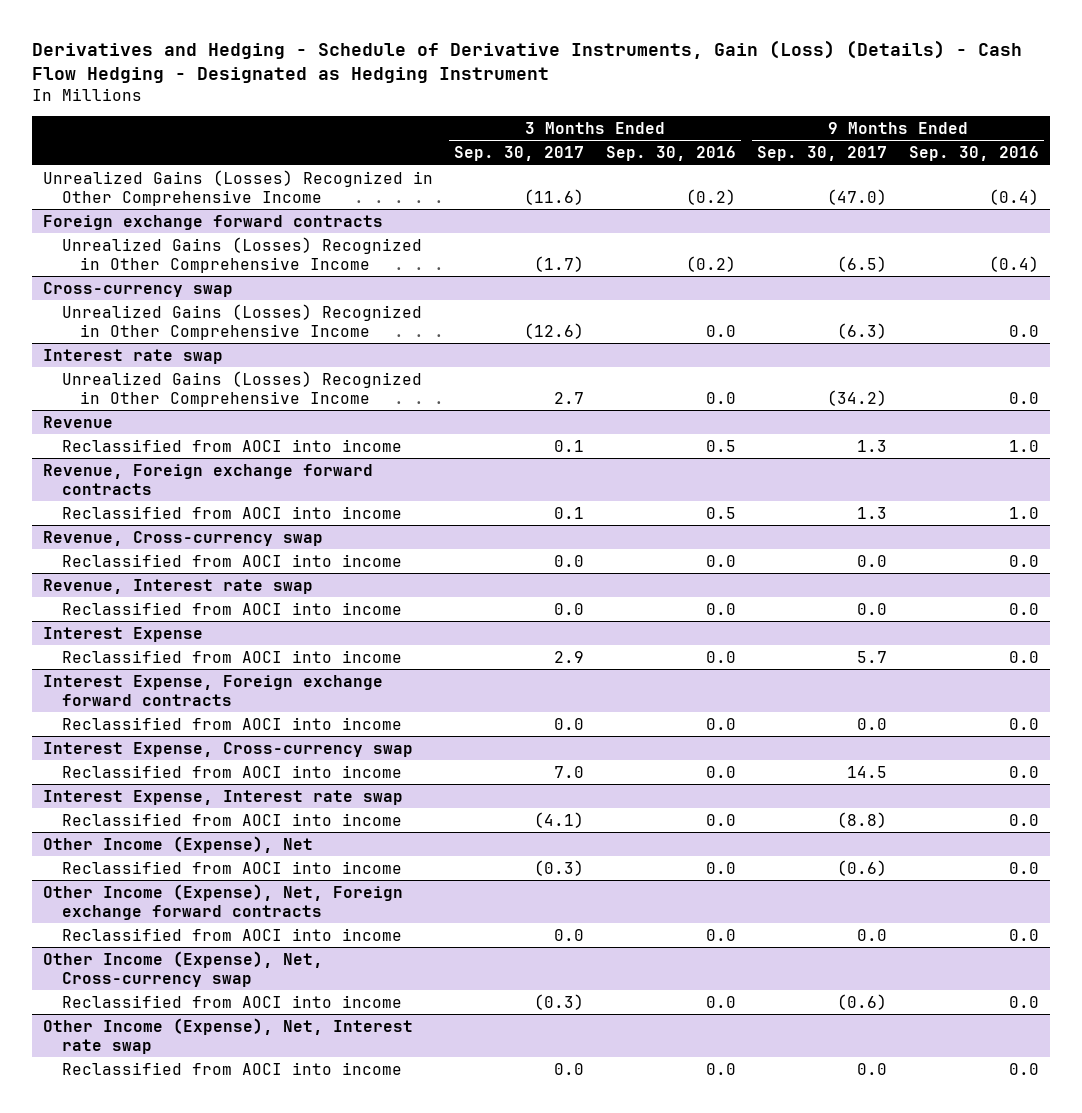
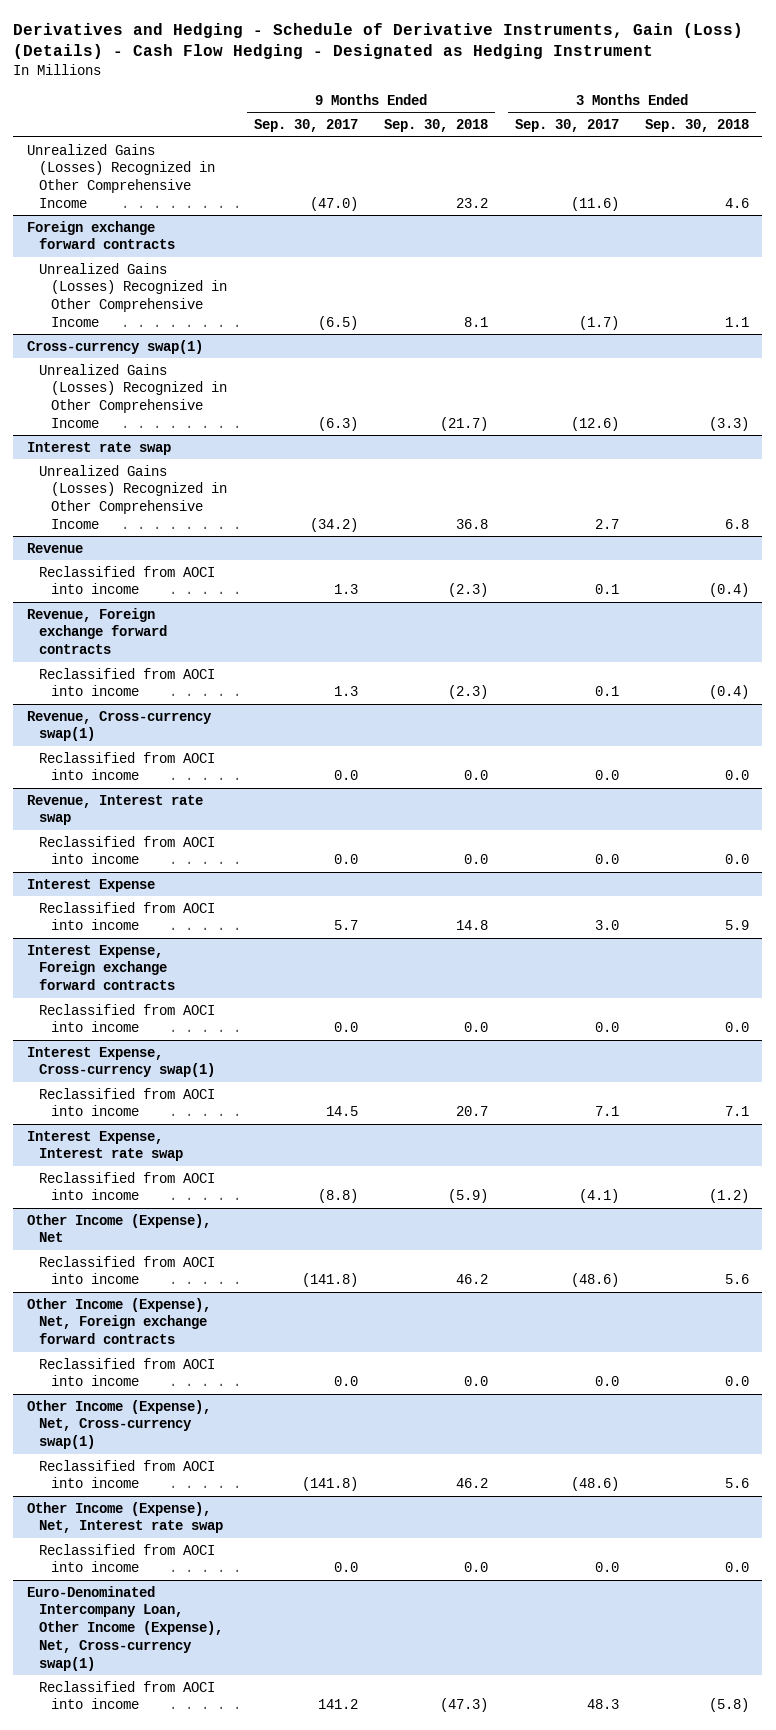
[605,146,736,162] Sep. 30, 2016 -> none
[908,146,1039,162] Sep. 30, 2016 -> none
none -> [384,119,489,133] Sep. 30, 2018
none -> [645,119,750,133] Sep. 30, 2018
[42,281,233,297] Cross-currency swap -> [26,339,203,354] Cross-currency swap(1)
[42,530,323,546] Revenue, Cross-currency swap -> [26,710,212,742] Revenue, Cross-currency swap(1)
[554,650,585,663] 2.9 -> [594,920,619,931] 3.0
[42,741,413,757] Interest Expense, Cross-currency swap -> [26,1046,216,1078] Interest Expense, Cross-currency swap(1)
[554,765,585,778] 7.0 -> [594,1106,619,1117] 7.1
[534,859,585,876] (0.3) -> [570,1273,619,1288] (48.6)
[837,859,888,876] (0.6) -> [301,1273,358,1288] (141.8)
[42,950,323,987] Other Income (Expense), Net, Cross-currency swap -> [26,1399,211,1450] Other Income (Expense), Net, Cross-currency swap(1)
[534,993,585,1010] (0.3) -> [570,1477,619,1492] (48.6)
[837,993,888,1010] (0.6) -> [301,1477,358,1492] (141.8)
none -> [26,1585,224,1671] Euro-Denominated Intercompany Loan, Other Income (Expense), Net, Cross-currency swap(1)
none -> [39,1680,216,1710] Reclassified from AOCI into income

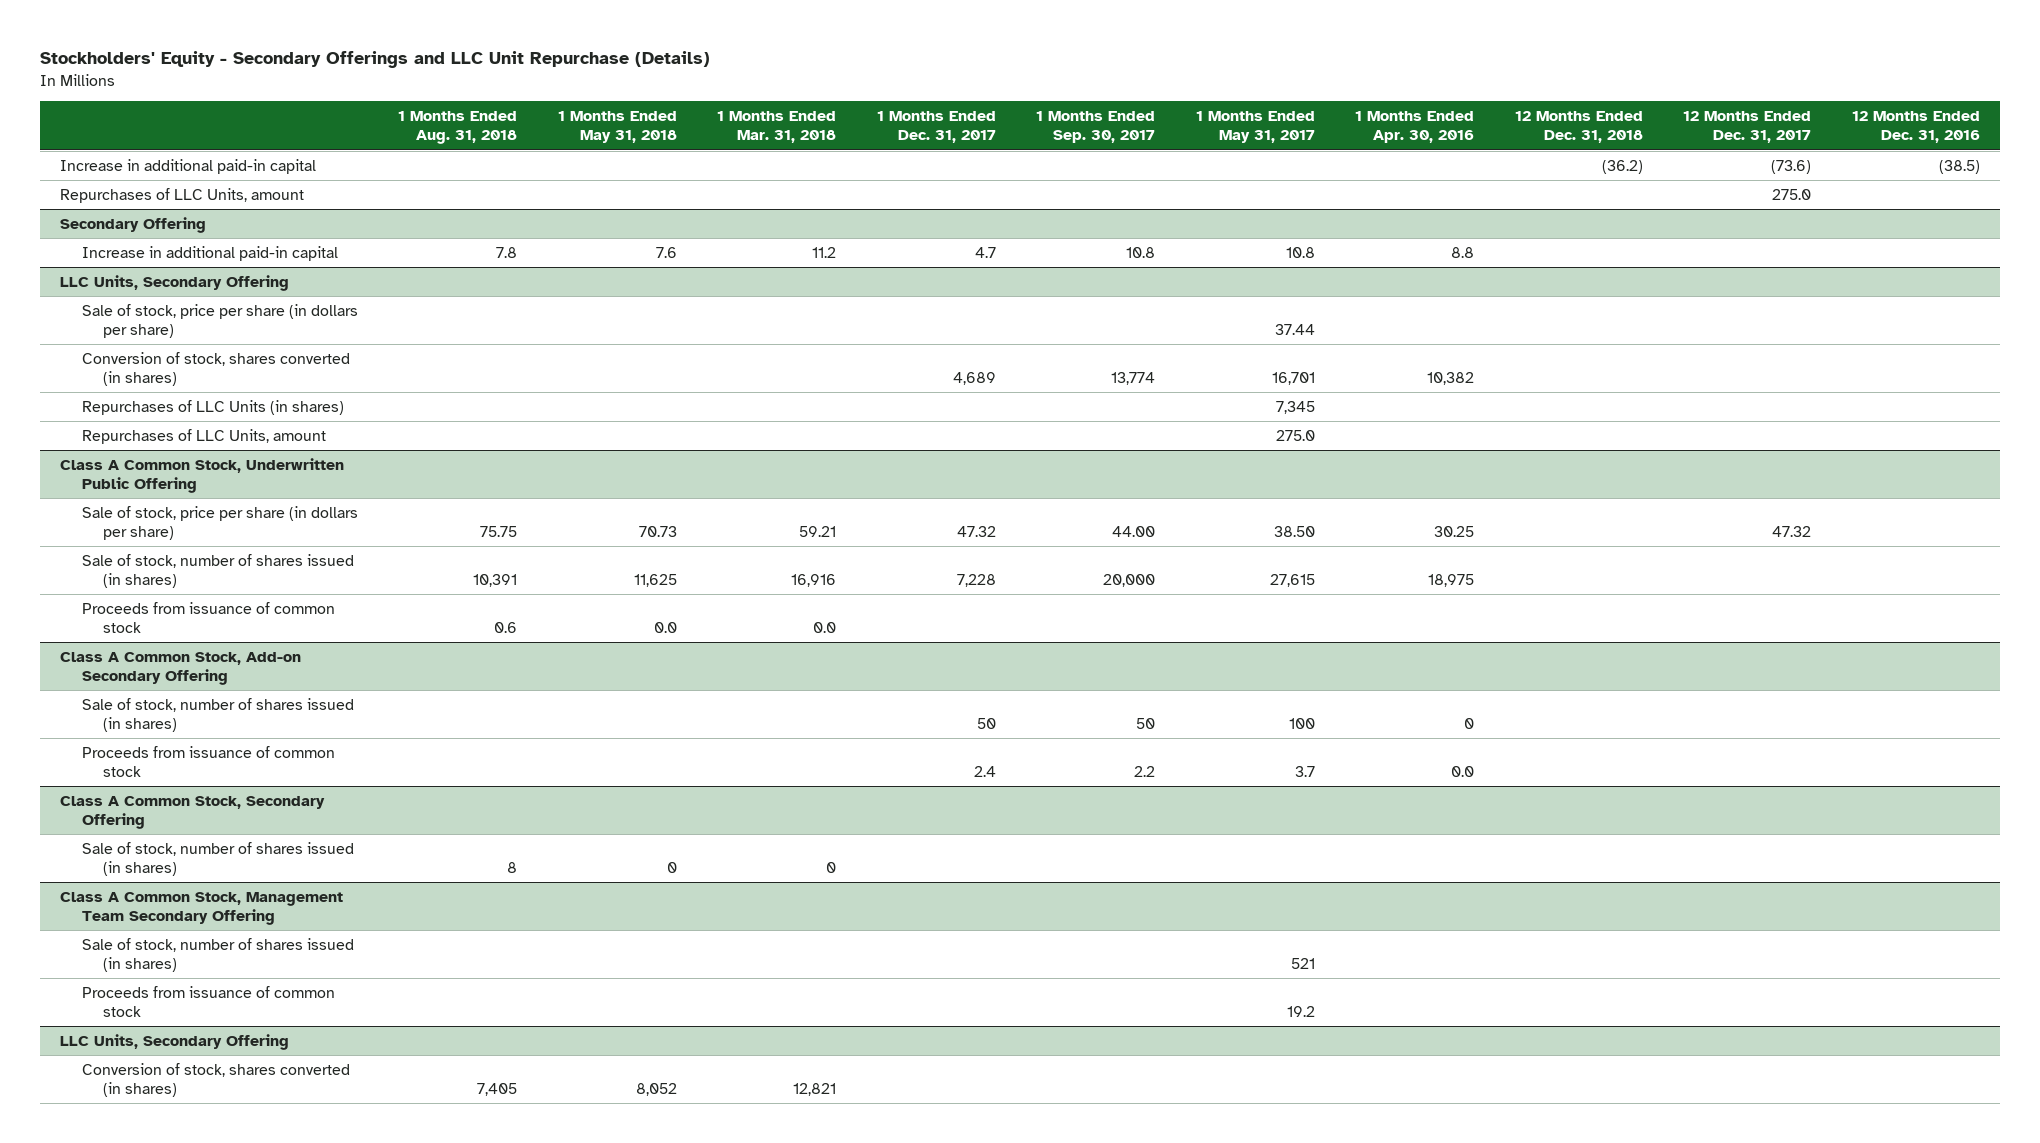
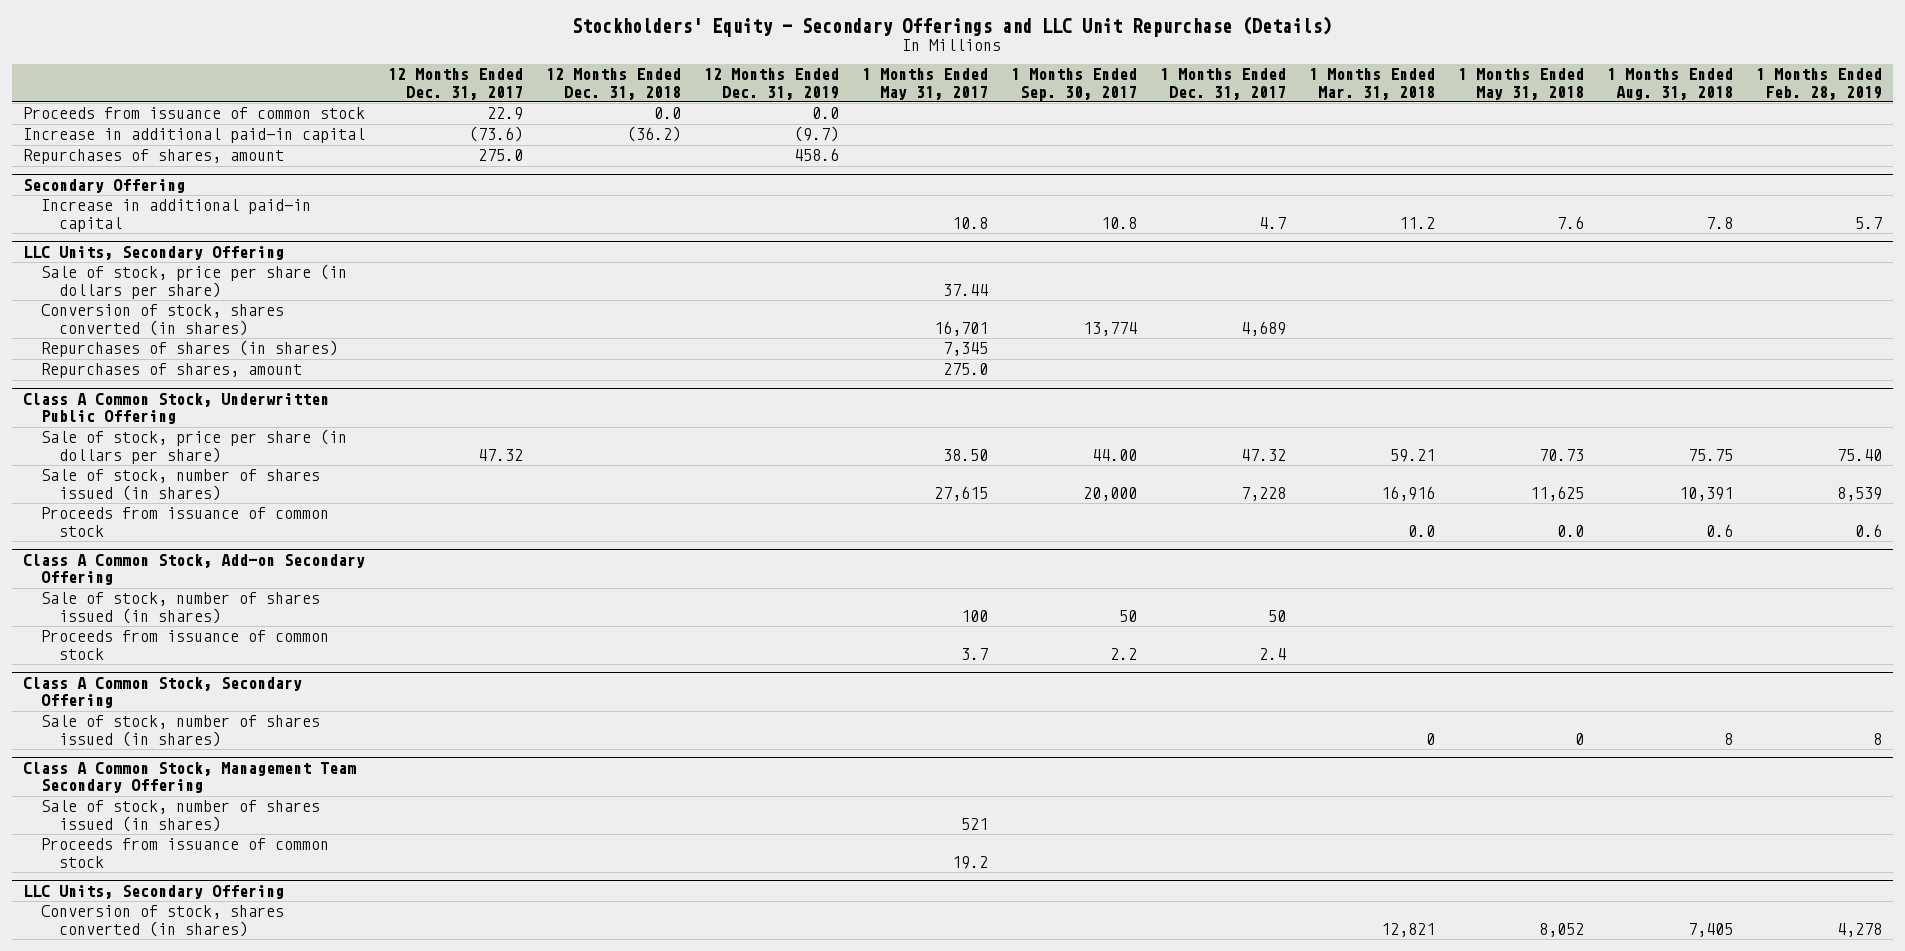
[1355,111,1475,144] 1 Months Ended Apr. 30, 2016 -> none
[1851,111,1980,144] 12 Months Ended Dec. 31, 2016 -> none
none -> [704,68,840,100] 12 Months Ended Dec. 31, 2019
none -> [1755,68,1882,100] 1 Months Ended Feb. 28, 2019
none -> [23,107,366,120] Proceeds from issuance of common stock
[60,187,305,203] Repurchases of LLC Units, amount -> [23,149,285,165] Repurchases of shares, amount
[81,399,344,415] Repurchases of LLC Units (in shares) -> [41,340,339,358] Repurchases of shares (in shares)
[81,428,326,444] Repurchases of LLC Units, amount -> [41,363,303,379] Repurchases of shares, amount

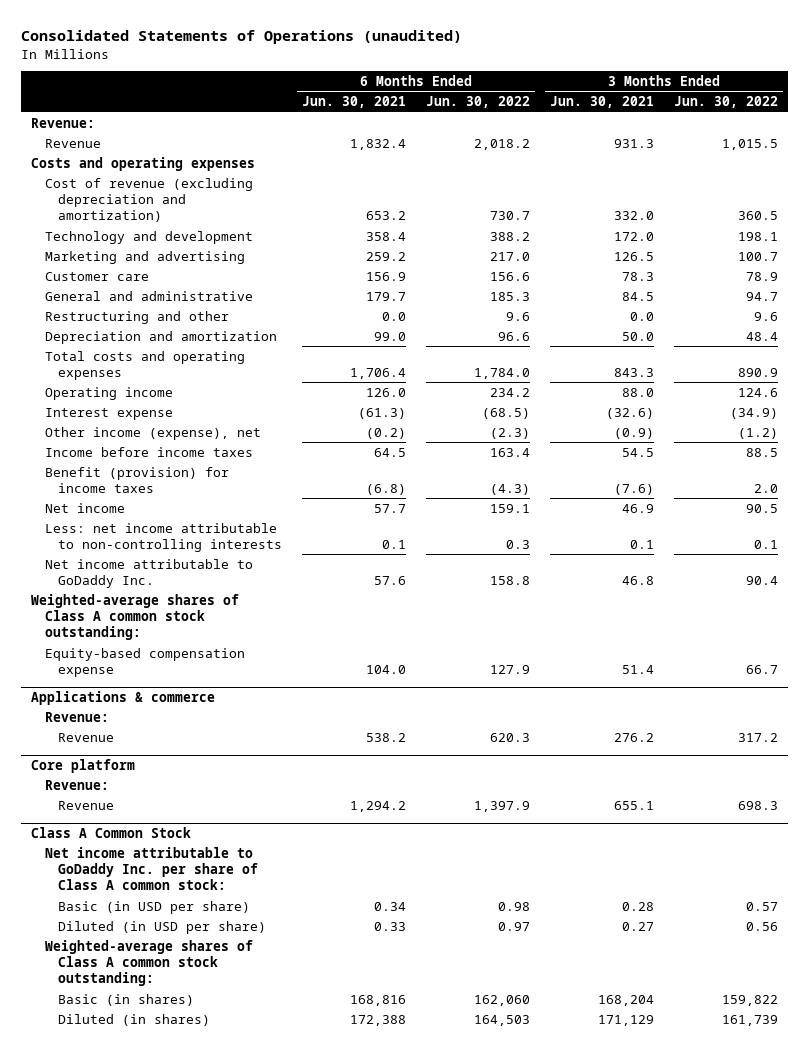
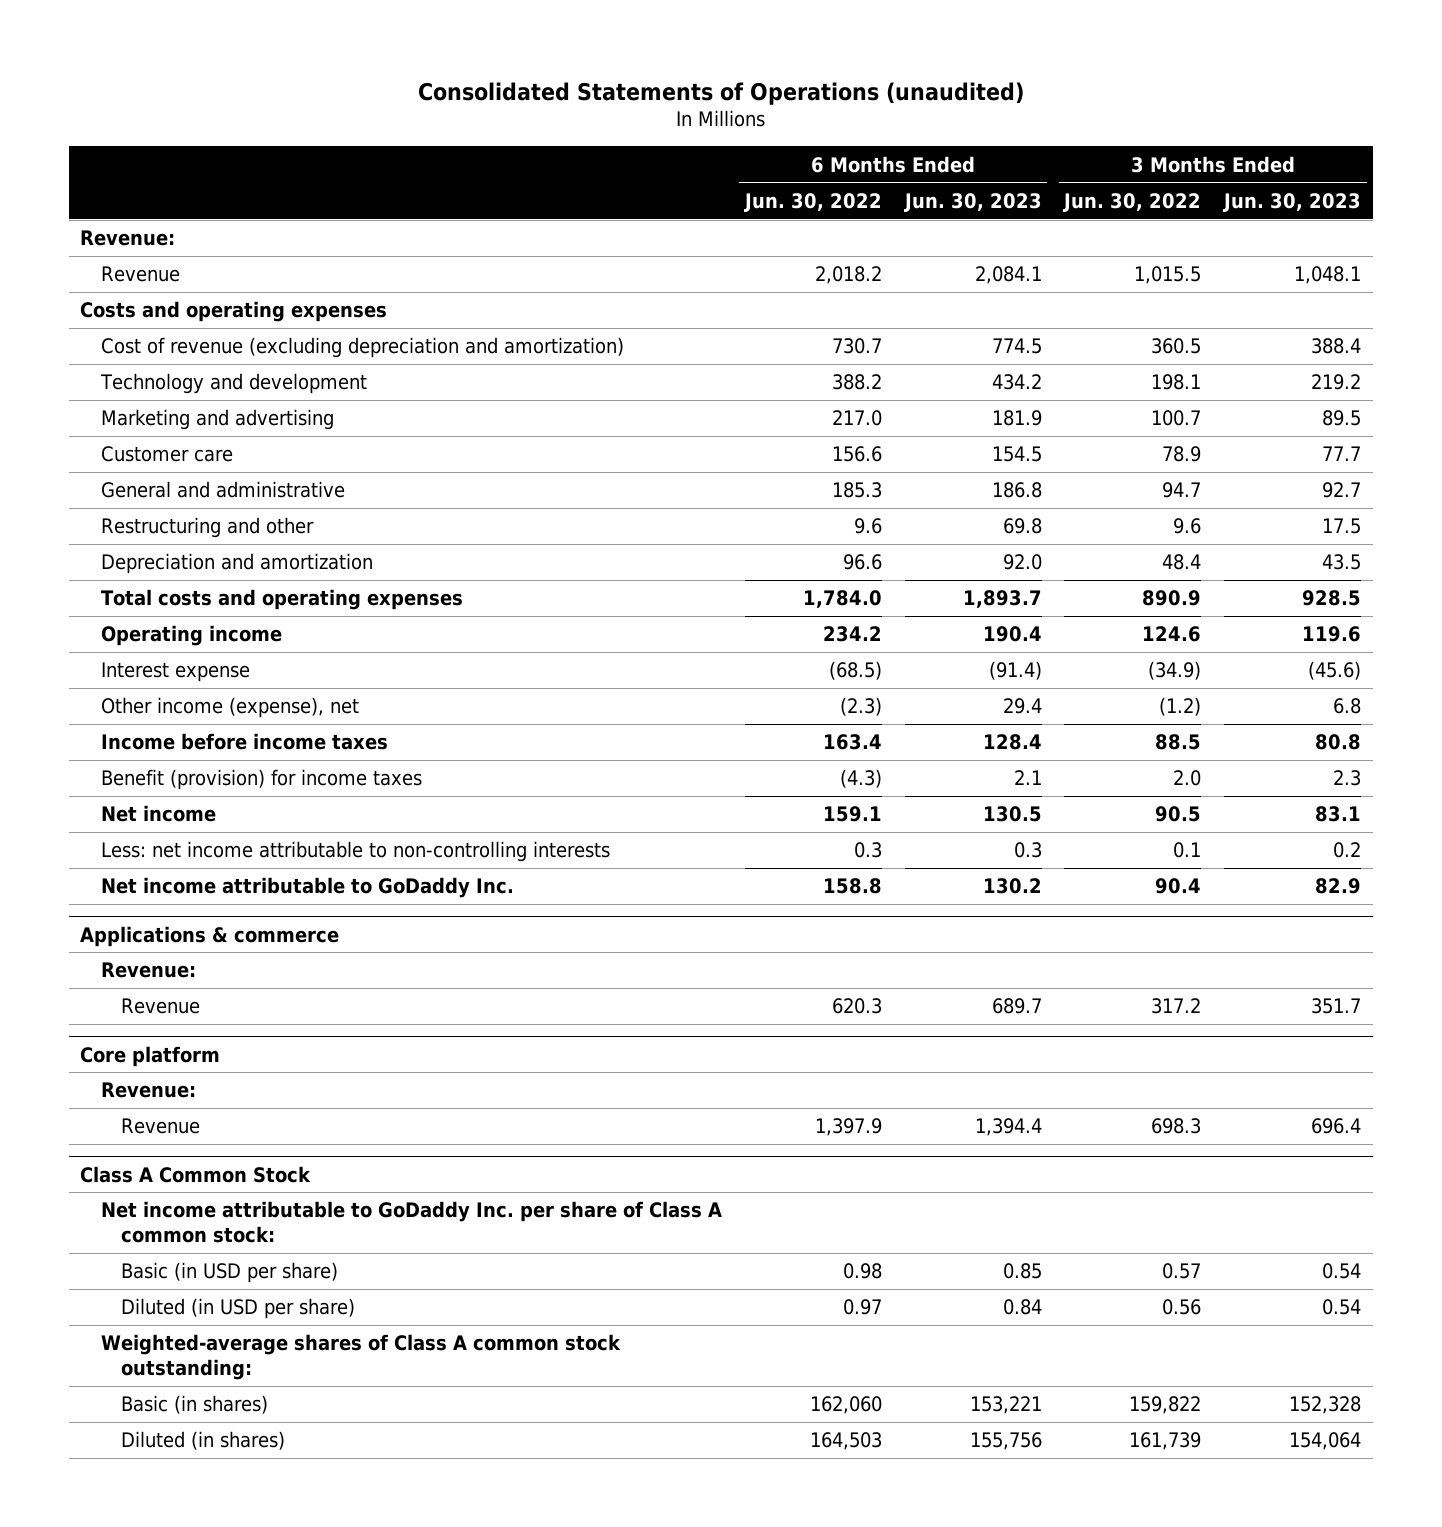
[302,96,407,109] Jun. 30, 2021 -> none
[550,96,655,109] Jun. 30, 2021 -> none
none -> [903,192,1042,212] Jun. 30, 2023
none -> [1223,192,1362,212] Jun. 30, 2023
[30,593,239,641] Weighted-average shares of Class A common stock outstanding: -> none
[44,647,245,678] Equity-based compensation expense -> none

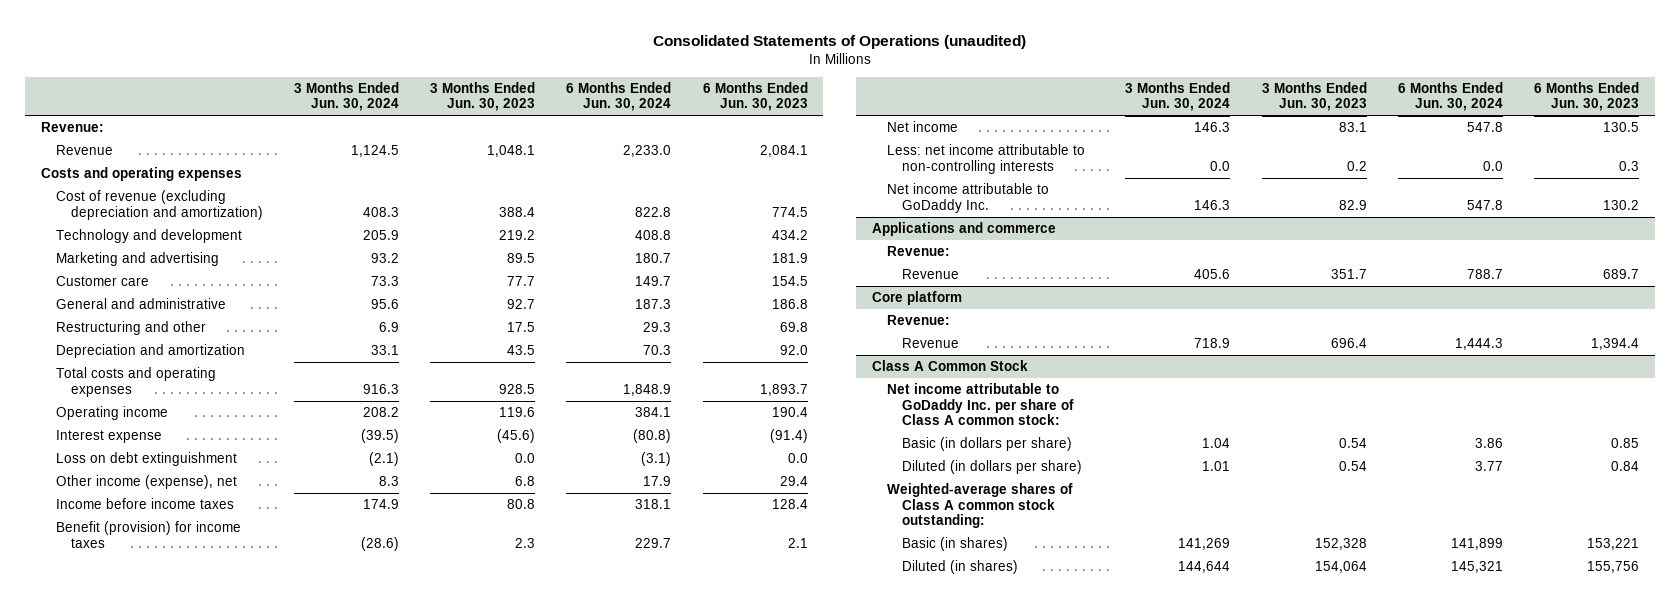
[743,192,882,212] Jun. 30, 2022 -> none
[1063,192,1202,212] Jun. 30, 2022 -> none
none -> [293,81,399,112] 3 Months Ended Jun. 30, 2024
none -> [566,81,672,112] 6 Months Ended Jun. 30, 2024
none -> [55,452,237,467] Loss on debt extinguishment
[80,925,340,947] Applications & commerce -> [871,222,1056,237] Applications and commerce
[121,1262,339,1284] Basic (in USD per share) -> [902,437,1073,452] Basic (in dollars per share)
[121,1298,356,1320] Diluted (in USD per share) -> [902,460,1083,475] Diluted (in dollars per share)

